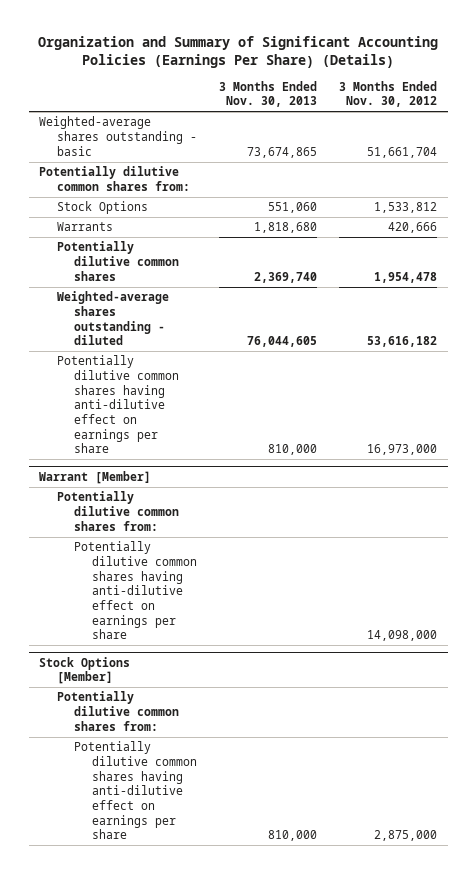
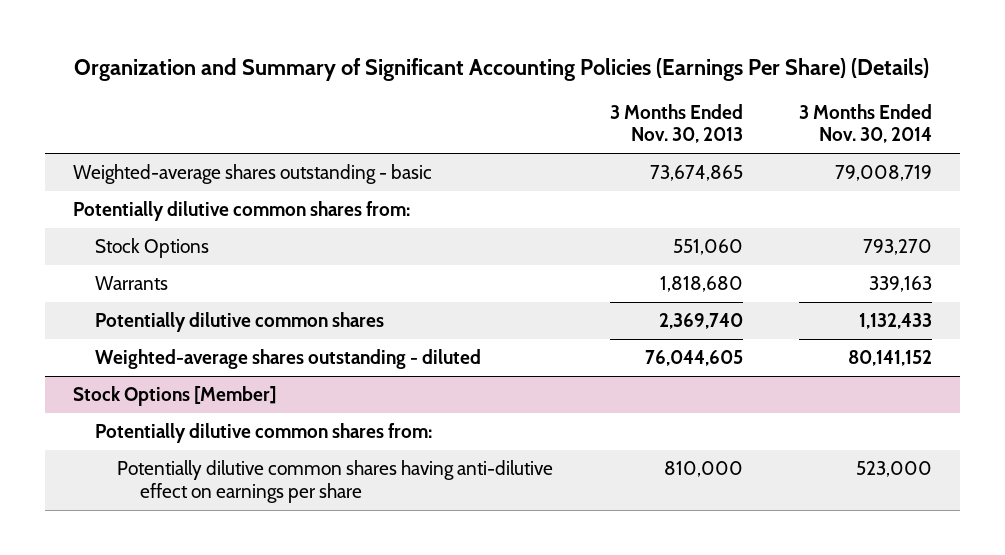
[338,80,437,108] 3 Months Ended Nov. 30, 2012 -> none
none -> [798,103,932,144] 3 Months Ended Nov. 30, 2014
[56,355,180,454] Potentially dilutive common shares having anti-dilutive effect on earnings per share -> none
[39,470,152,484] Warrant [Member] -> none
[56,491,180,531] Potentially dilutive common shares from: -> none
[74,541,197,640] Potentially dilutive common shares having anti-dilutive effect on earnings per share -> none

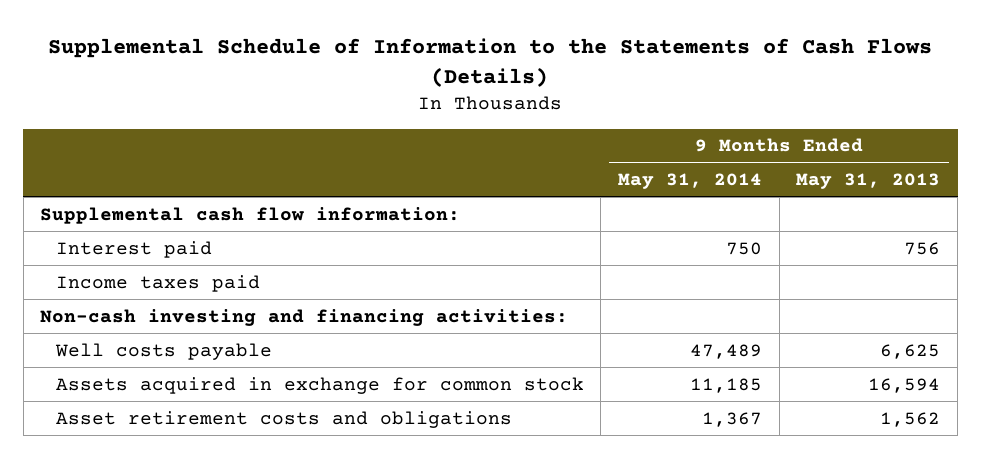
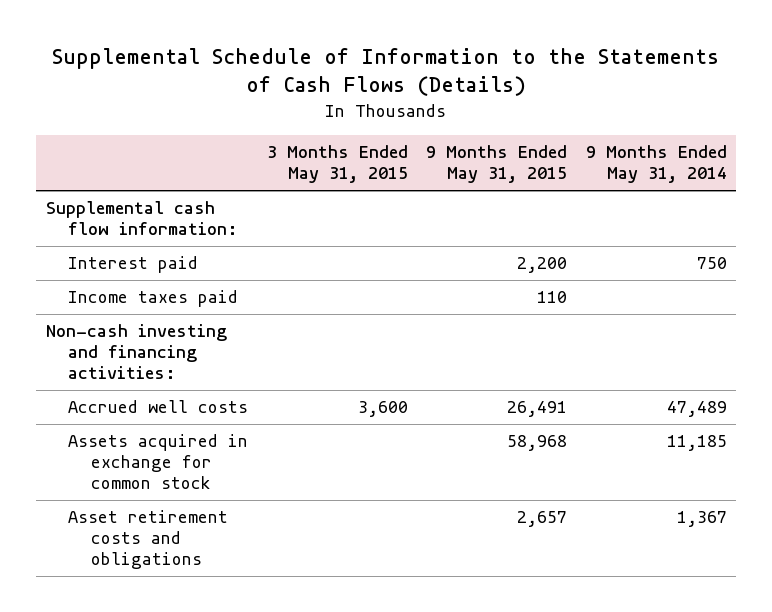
[796,172,941,189] May 31, 2013 -> none
none -> [266,145,408,184] 3 Months Ended May 31, 2015
none -> [426,145,568,184] 9 Months Ended May 31, 2015
[54,342,272,360] Well costs payable -> [68,400,249,414] Accrued well costs

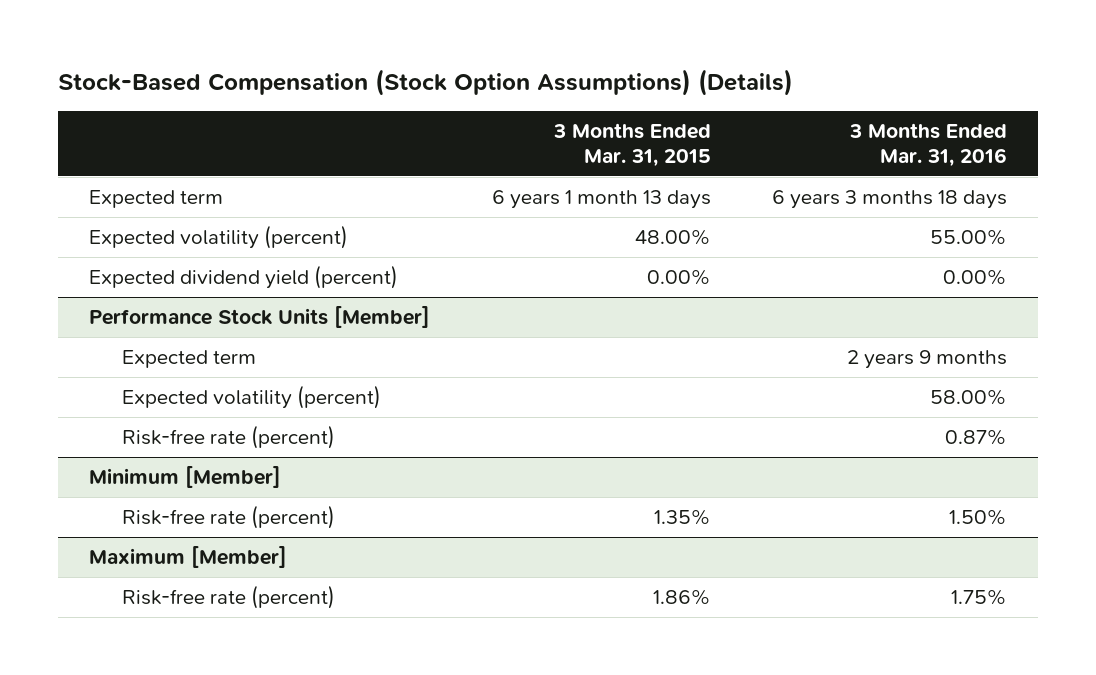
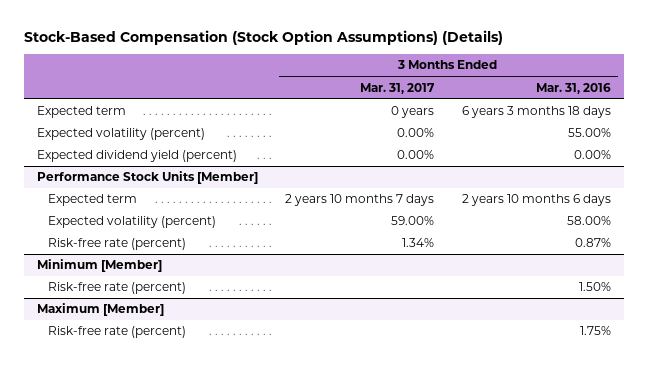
[552,123,711,167] 3 Months Ended Mar. 31, 2015 -> none
none -> [360,82,436,94] Mar. 31, 2017
[847,350,1008,370] 2 years 9 months -> [461,194,611,207] 2 years 10 months 6 days

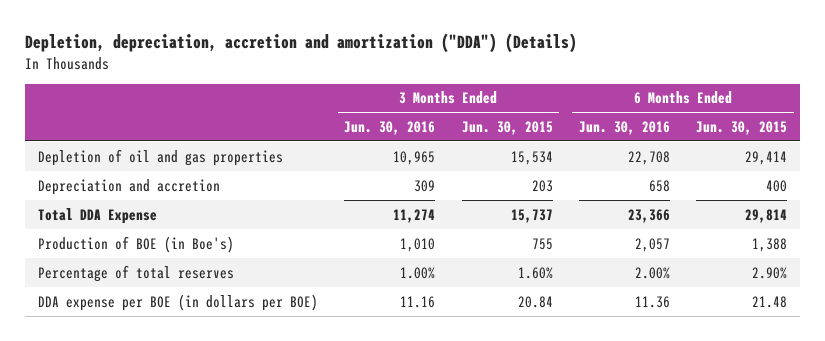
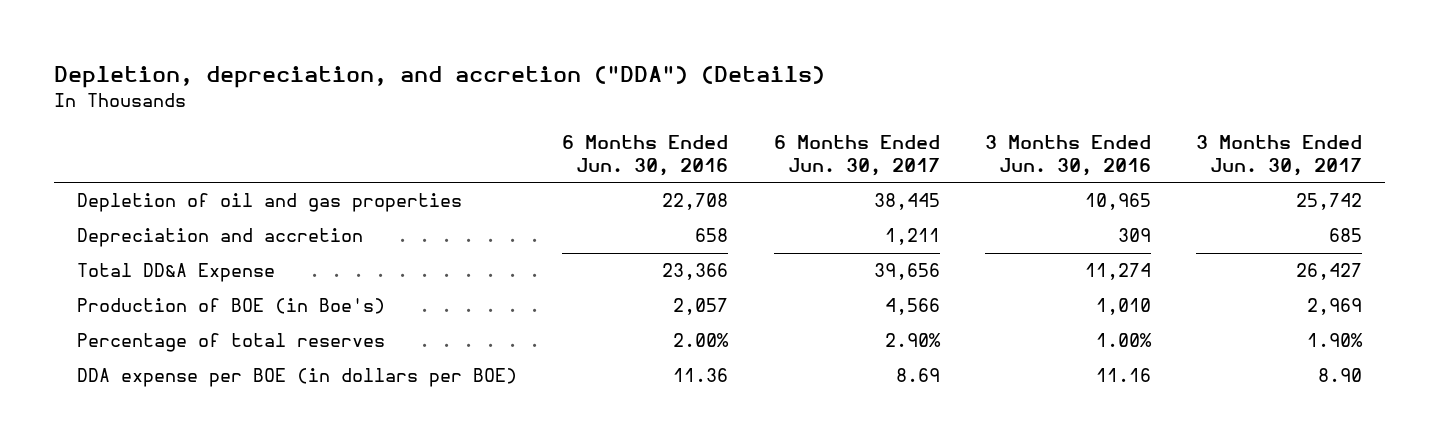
[24,33,577,54] Depletion, depreciation, accretion and amortization ("DDA") (Details) -> [54,65,826,89] Depletion, depreciation, and accretion ("DDA") (Details)
[461,120,553,135] Jun. 30, 2015 -> none
[696,120,788,135] Jun. 30, 2015 -> none
none -> [773,135,940,176] 6 Months Ended Jun. 30, 2017
none -> [1196,135,1363,176] 3 Months Ended Jun. 30, 2017
[37,207,157,224] Total DDA Expense -> [77,263,276,283] Total DD&A Expense

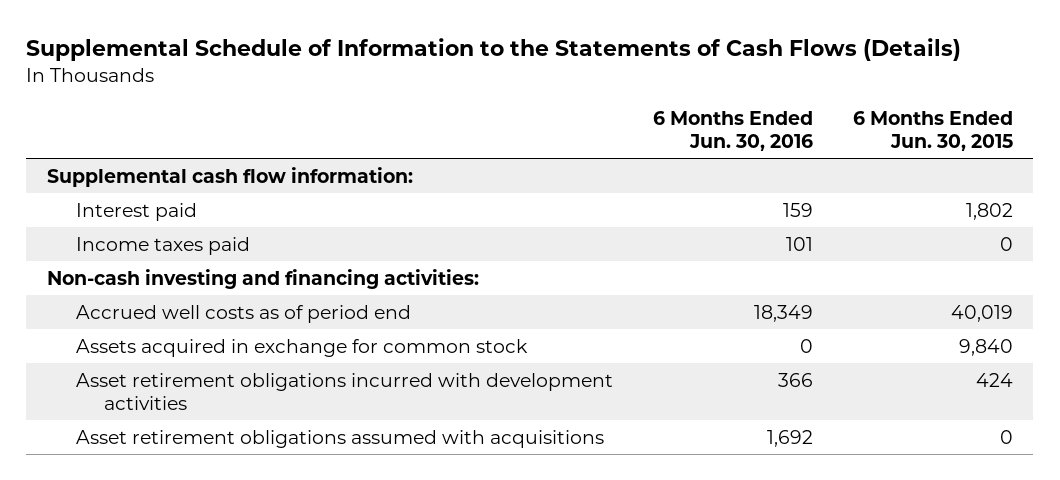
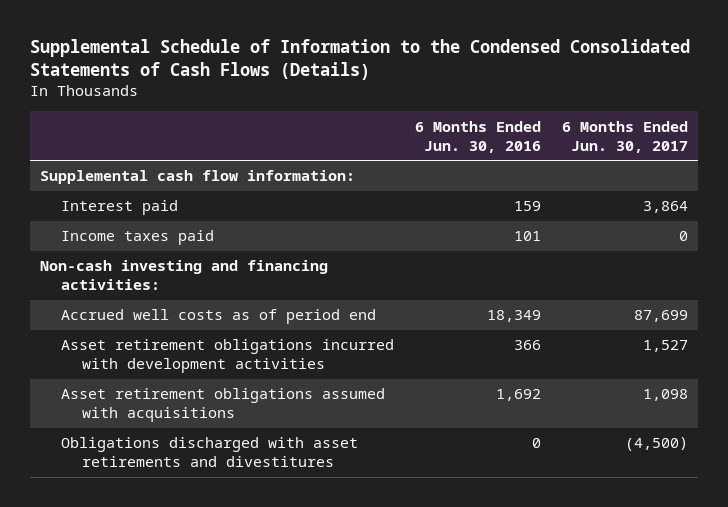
[26,38,962,62] Supplemental Schedule of Information to the Statements of Cash Flows (Details) -> [29,39,690,81] Supplemental Schedule of Information to the Condensed Consolidated Statements of Cash Flows (Details)
[853,110,1014,151] 6 Months Ended Jun. 30, 2015 -> none
none -> [561,120,688,153] 6 Months Ended Jun. 30, 2017
[75,338,528,357] Assets acquired in exchange for common stock -> none
none -> [61,437,359,468] Obligations discharged with asset retirements and divestitures

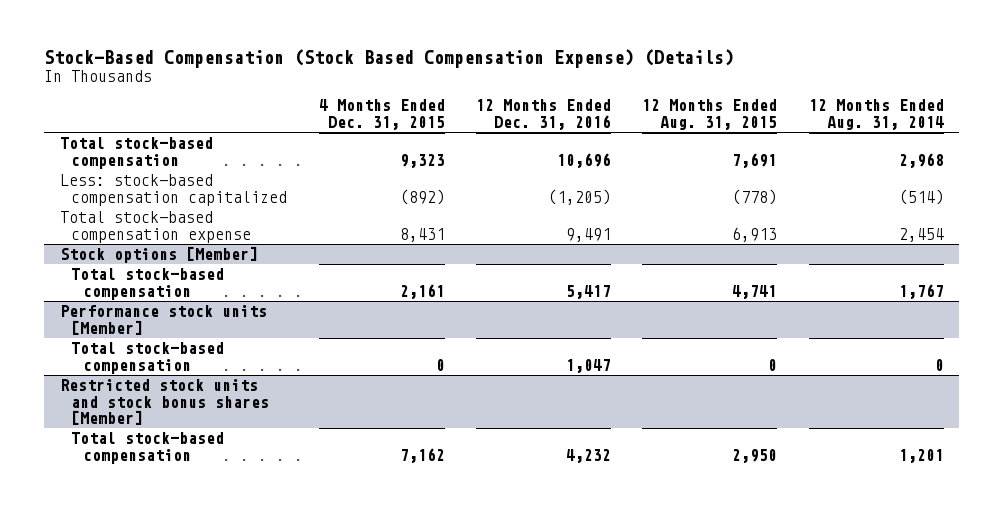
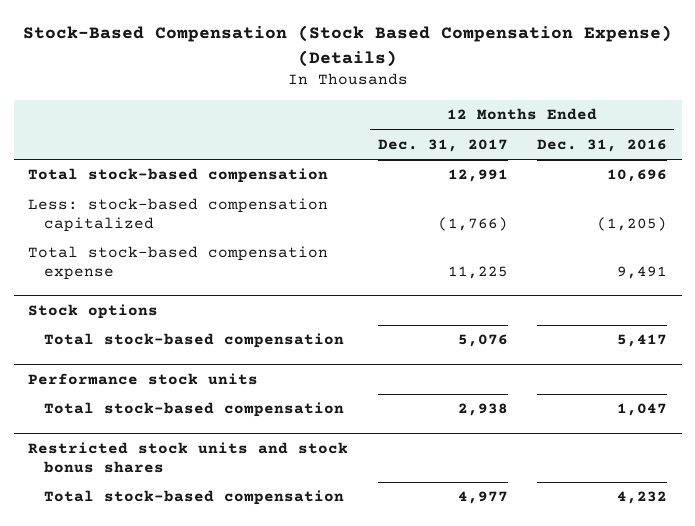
[318,99,445,130] 4 Months Ended Dec. 31, 2015 -> none
[642,99,778,130] 12 Months Ended Aug. 31, 2015 -> none
[808,99,944,130] 12 Months Ended Aug. 31, 2014 -> none
none -> [377,138,508,152] Dec. 31, 2017
[59,246,258,264] Stock options [Member] -> [28,303,159,319] Stock options
[59,305,267,335] Performance stock units [Member] -> [28,372,259,385] Performance stock units
[59,379,270,426] Restricted stock units and stock bonus shares [Member] -> [28,441,349,473] Restricted stock units and stock bonus shares

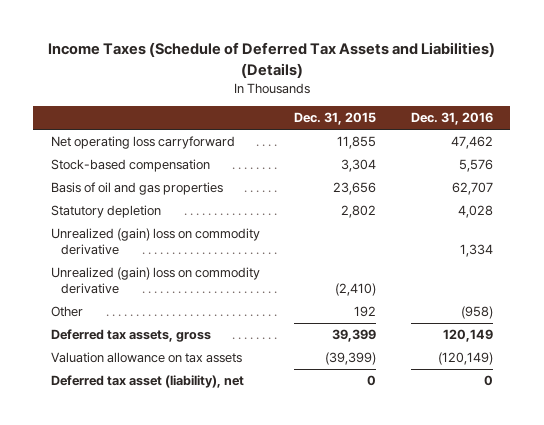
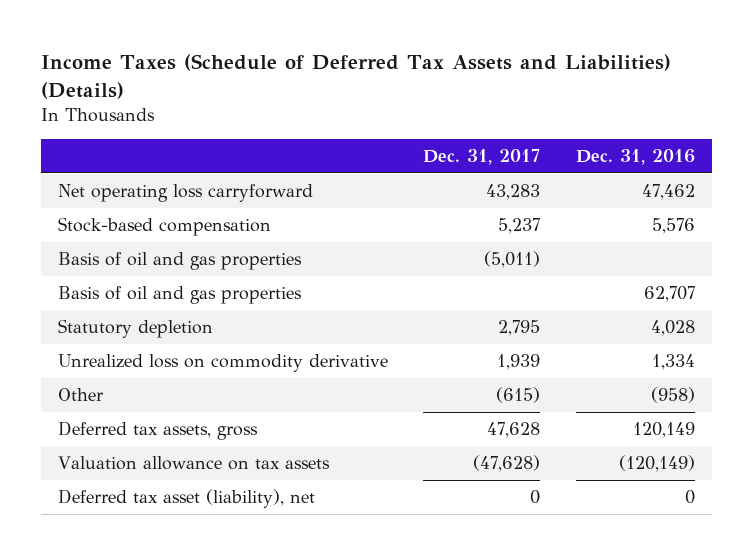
[294,112,377,126] Dec. 31, 2015 -> none
none -> [423,148,541,165] Dec. 31, 2017
none -> [58,252,303,271] Basis of oil and gas properties
[50,267,260,295] Unrealized (gain) loss on commodity derivative -> none
[50,228,260,256] Unrealized (gain) loss on commodity derivative -> [58,354,389,373] Unrealized loss on commodity derivative

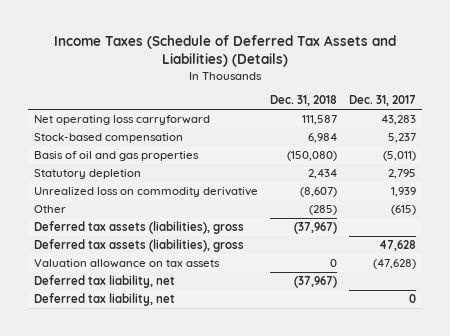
[575,148,695,165] Dec. 31, 2016 -> none
none -> [270,95,338,107] Dec. 31, 2018
[58,286,303,305] Basis of oil and gas properties -> none
none -> [33,221,244,235] Deferred tax assets (liabilities), gross
[58,421,259,441] Deferred tax assets, gross -> [33,239,244,253] Deferred tax assets (liabilities), gross
none -> [33,275,175,289] Deferred tax liability, net
[58,489,316,509] Deferred tax asset (liability), net -> [33,293,175,307] Deferred tax liability, net

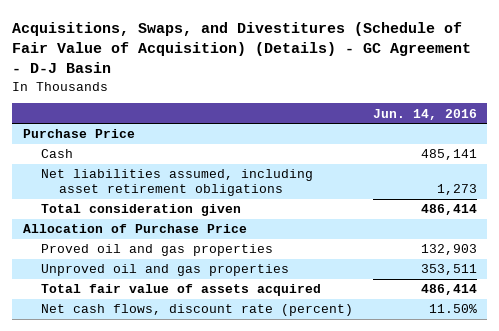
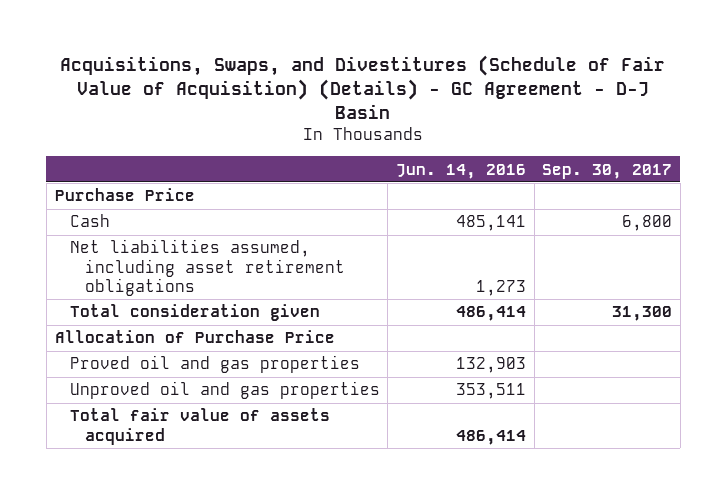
none -> [542,163,673,179] Sep. 30, 2017
[40,304,353,317] Net cash flows, discount rate (percent) -> none

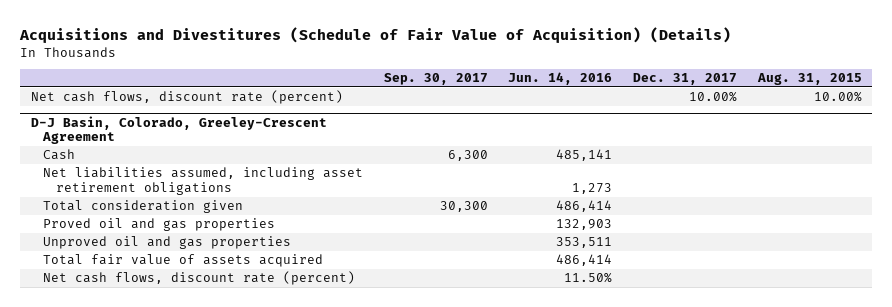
[60,54,666,120] Acquisitions, Swaps, and Divestitures (Schedule of Fair Value of Acquisition) (Details) - GC Agreement - D-J Basin -> [19,26,732,43] Acquisitions and Divestitures (Schedule of Fair Value of Acquisition) (Details)
none -> [632,73,737,86] Dec. 31, 2017
none -> [756,73,862,86] Aug. 31, 2015
[54,188,195,202] Purchase Price -> none
none -> [30,90,343,105] Net cash flows, discount rate (percent)
none -> [30,115,327,145] D-J Basin, Colorado, Greeley-Crescent Agreement
[622,215,673,232] 6,800 -> [447,150,488,162] 6,300
[54,330,335,344] Allocation of Purchase Price -> none
[612,306,673,322] 31,300 -> [439,201,488,213] 30,300
none -> [43,271,356,286] Net cash flows, discount rate (percent)

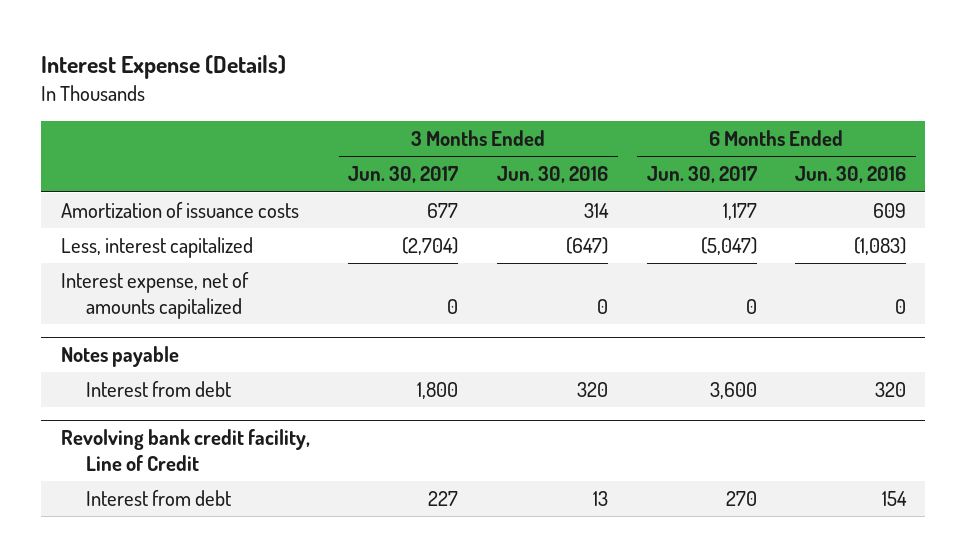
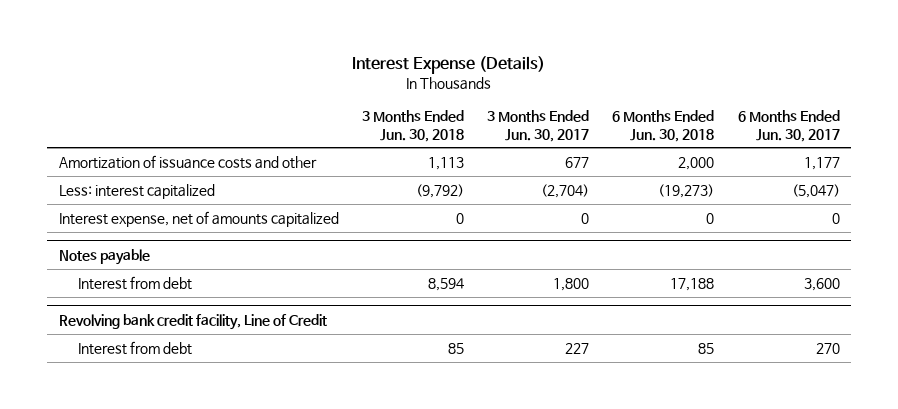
[496,166,608,184] Jun. 30, 2016 -> none
[795,166,907,184] Jun. 30, 2016 -> none
none -> [361,109,464,142] 3 Months Ended Jun. 30, 2018
none -> [612,109,715,142] 6 Months Ended Jun. 30, 2018
[60,202,299,219] Amortization of issuance costs -> [58,154,317,169] Amortization of issuance costs and other
[60,237,253,259] Less, interest capitalized -> [58,183,215,199] Less: interest capitalized

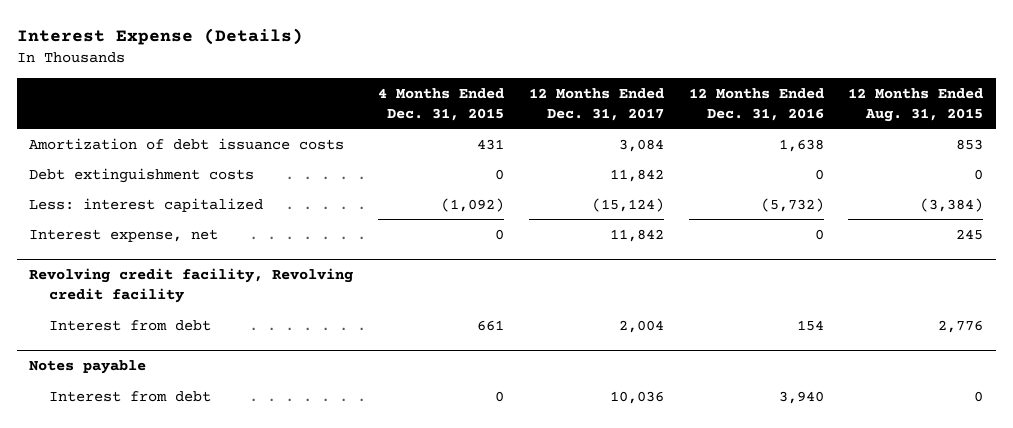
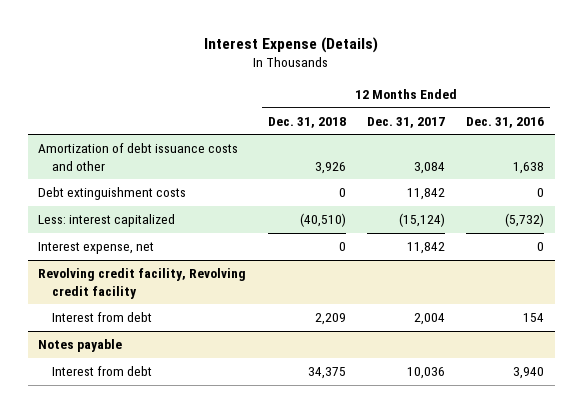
[377,87,504,121] 4 Months Ended Dec. 31, 2015 -> none
[848,87,984,122] 12 Months Ended Aug. 31, 2015 -> none
none -> [267,116,346,128] Dec. 31, 2018
[29,137,345,150] Amortization of debt issuance costs -> [38,143,239,171] Amortization of debt issuance costs and other

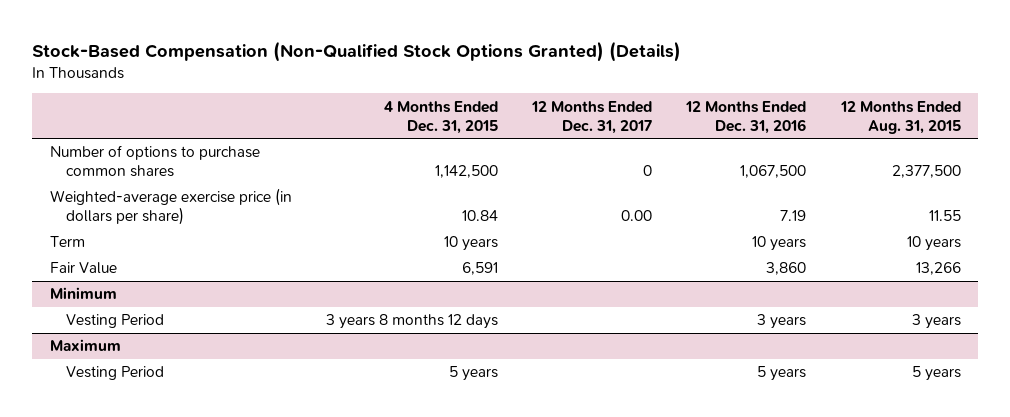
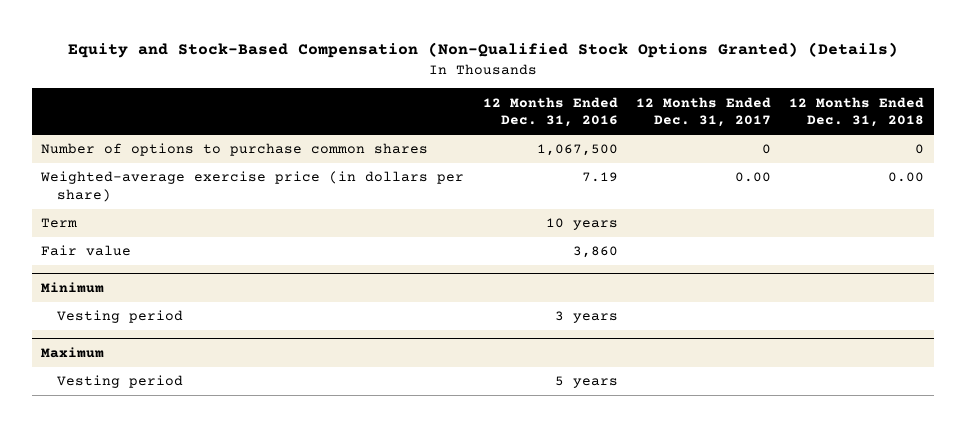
[32,40,682,62] Stock-Based Compensation (Non-Qualified Stock Options Granted) (Details) -> [67,42,898,59] Equity and Stock-Based Compensation (Non-Qualified Stock Options Granted) (Details)
[383,100,498,134] 4 Months Ended Dec. 31, 2015 -> none
[839,100,961,134] 12 Months Ended Aug. 31, 2015 -> none
none -> [789,96,925,128] 12 Months Ended Dec. 31, 2018
[49,262,117,275] Fair Value -> [41,245,132,257] Fair value
[65,314,164,329] Vesting Period -> [56,310,183,324] Vesting period
[65,366,164,381] Vesting Period -> [56,375,183,389] Vesting period

